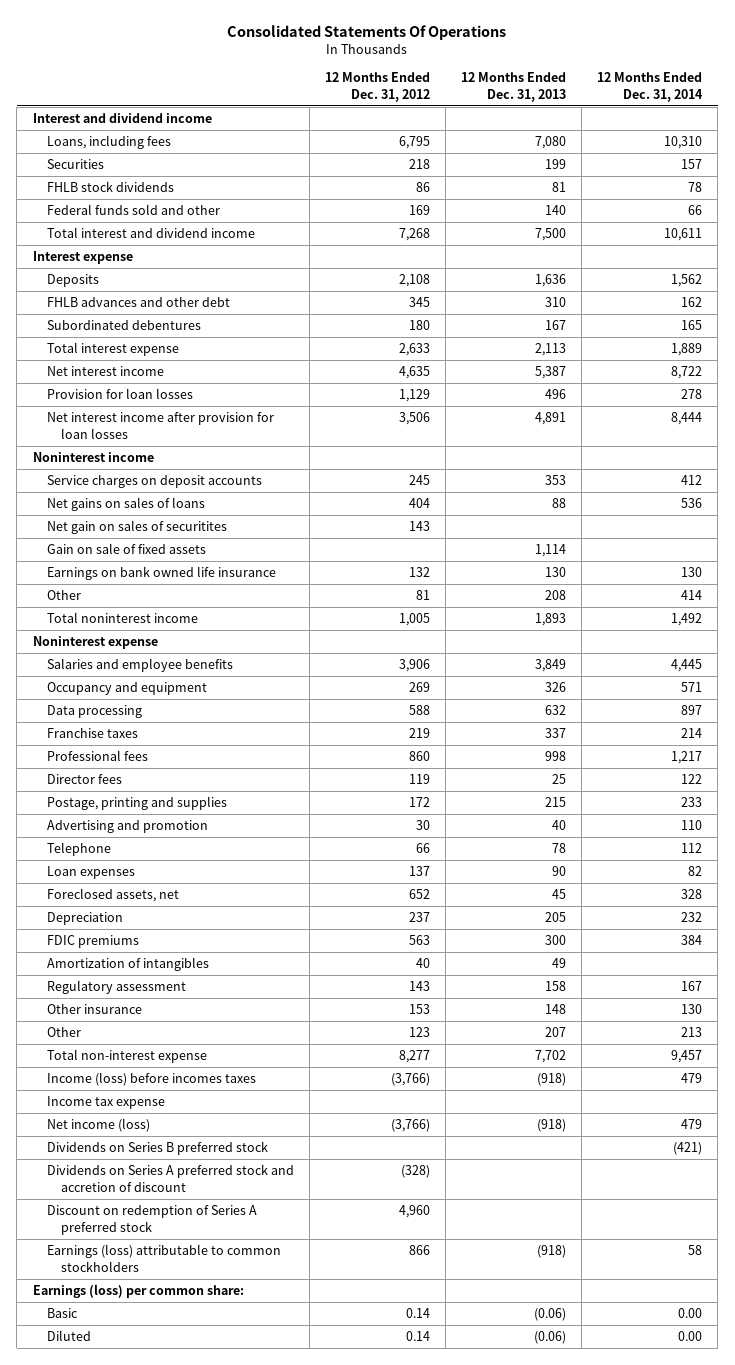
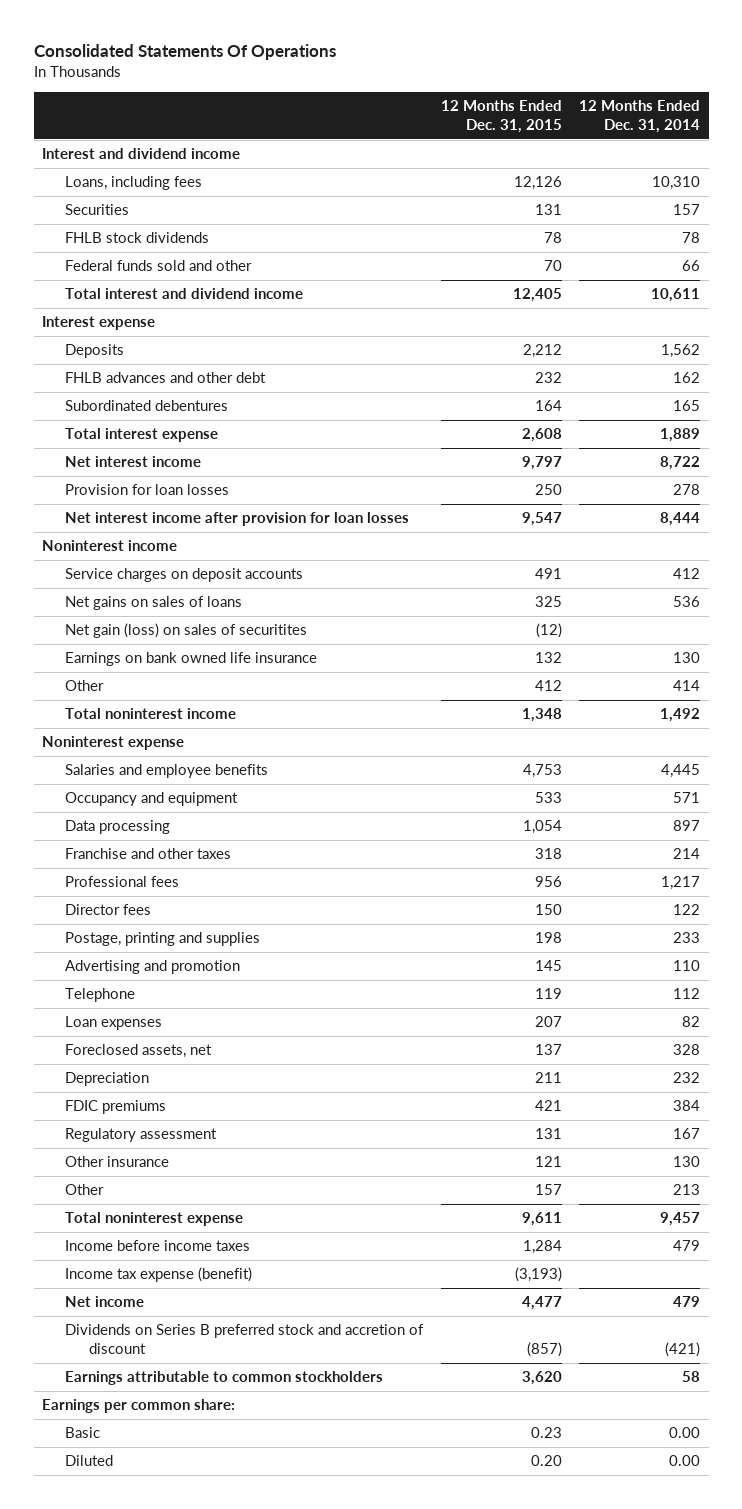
[325,72,431,102] 12 Months Ended Dec. 31, 2012 -> none
[461,72,567,102] 12 Months Ended Dec. 31, 2013 -> none
none -> [440,100,562,134] 12 Months Ended Dec. 31, 2015
[46,543,206,555] Gain on sale of fixed assets -> none
[46,520,227,535] Net gain on sales of securitites -> [65,623,308,639] Net gain (loss) on sales of securitites
[46,728,138,739] Franchise taxes -> [65,848,232,860] Franchise and other taxes
[46,957,209,972] Amortization of intangibles -> none
[46,1164,294,1192] Dividends on Series A preferred stock and accretion of discount -> none
[46,1205,257,1235] Discount on redemption of Series A preferred stock -> none
[46,1049,207,1064] Total non-interest expense -> [65,1212,244,1227] Total noninterest expense
[46,1072,256,1087] Income (loss) before incomes taxes -> [65,1240,251,1252] Income before income taxes
[46,1096,165,1110] Income tax expense -> [65,1267,253,1283] Income tax expense (benefit)
[46,1118,150,1133] Net income (loss) -> [65,1296,145,1308] Net income
[46,1141,268,1156] Dividends on Series B preferred stock -> [65,1324,425,1355] Dividends on Series B preferred stock and accretion of discount
[46,1244,281,1272] Earnings (loss) attributable to common stockholders -> [65,1371,384,1386] Earnings attributable to common stockholders
[32,1284,244,1299] Earnings (loss) per common share: -> [42,1399,236,1414] Earnings per common share:

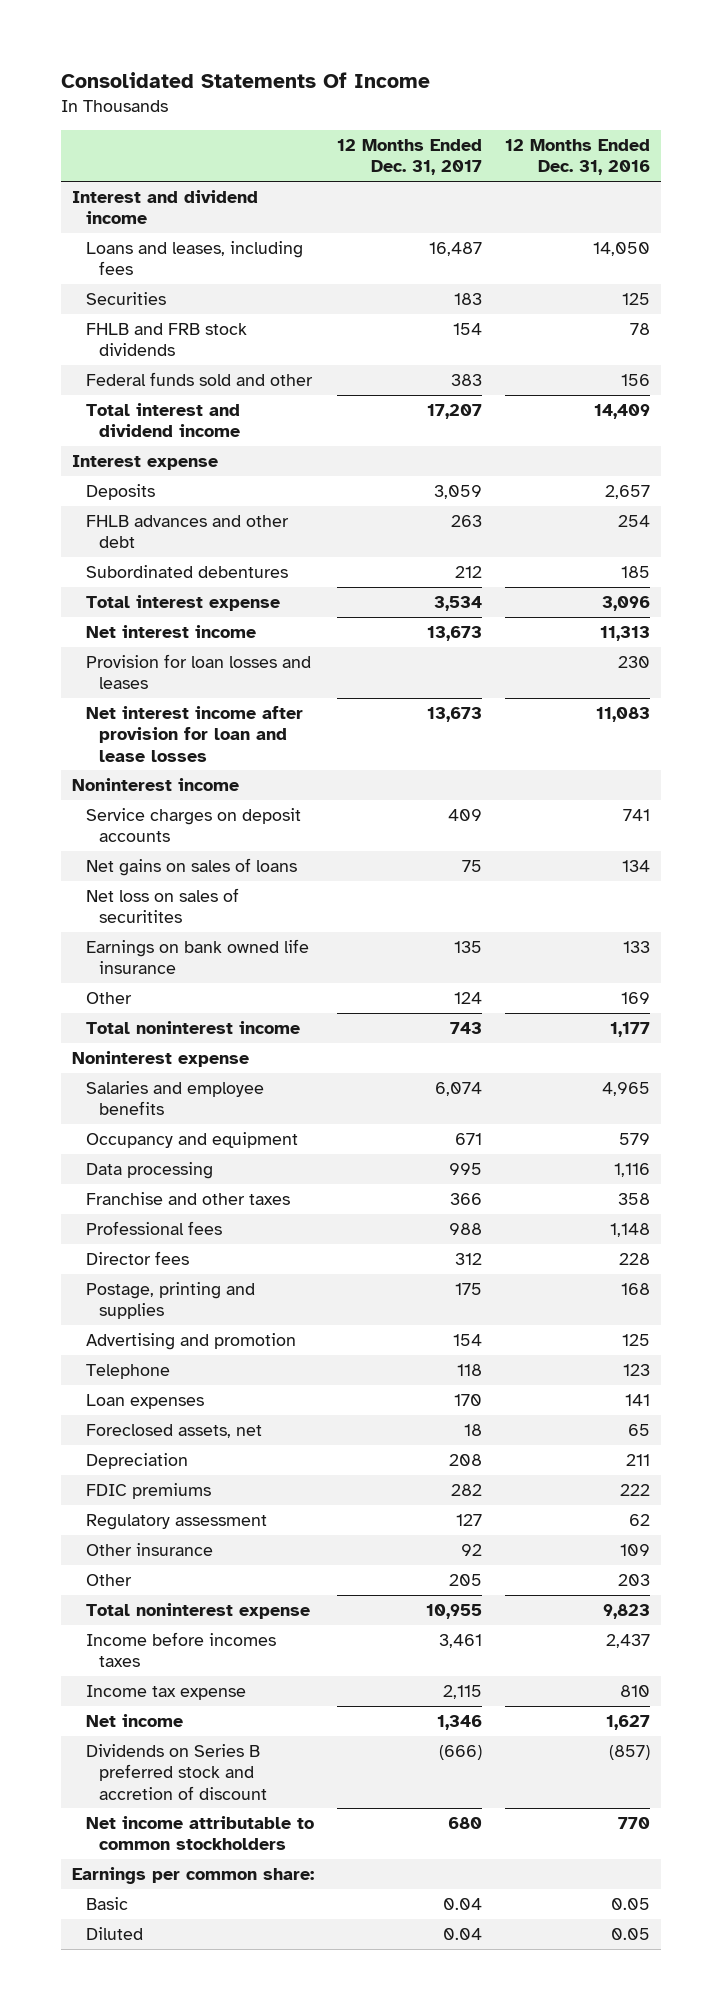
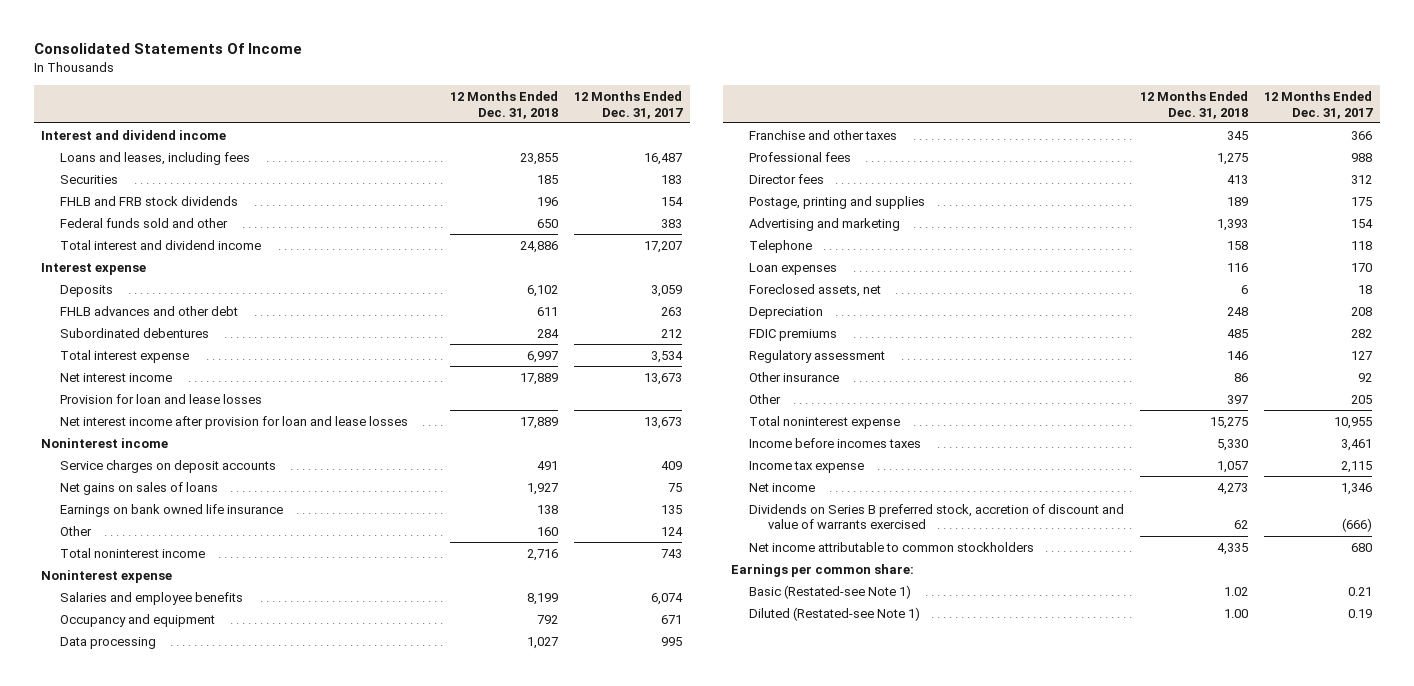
[504,139,650,176] 12 Months Ended Dec. 31, 2016 -> none
none -> [450,90,559,119] 12 Months Ended Dec. 31, 2018
[85,653,311,690] Provision for loan losses and leases -> [59,393,262,404] Provision for loan and lease losses
[85,887,239,924] Net loss on sales of securitites -> none
[85,1332,296,1350] Advertising and promotion -> [749,217,901,231] Advertising and marketing
[85,1743,267,1800] Dividends on Series B preferred stock and accretion of discount -> [749,503,1125,530] Dividends on Series B preferred stock, accretion of discount and value of warrants exercised
[85,1896,128,1910] Basic -> [749,584,912,599] Basic (Restated-see Note 1)
[443,1897,483,1910] 0.04 -> [1348,586,1373,596] 0.21
[85,1926,143,1940] Diluted -> [749,606,921,621] Diluted (Restated-see Note 1)
[443,1927,483,1940] 0.04 -> [1348,608,1373,618] 0.19

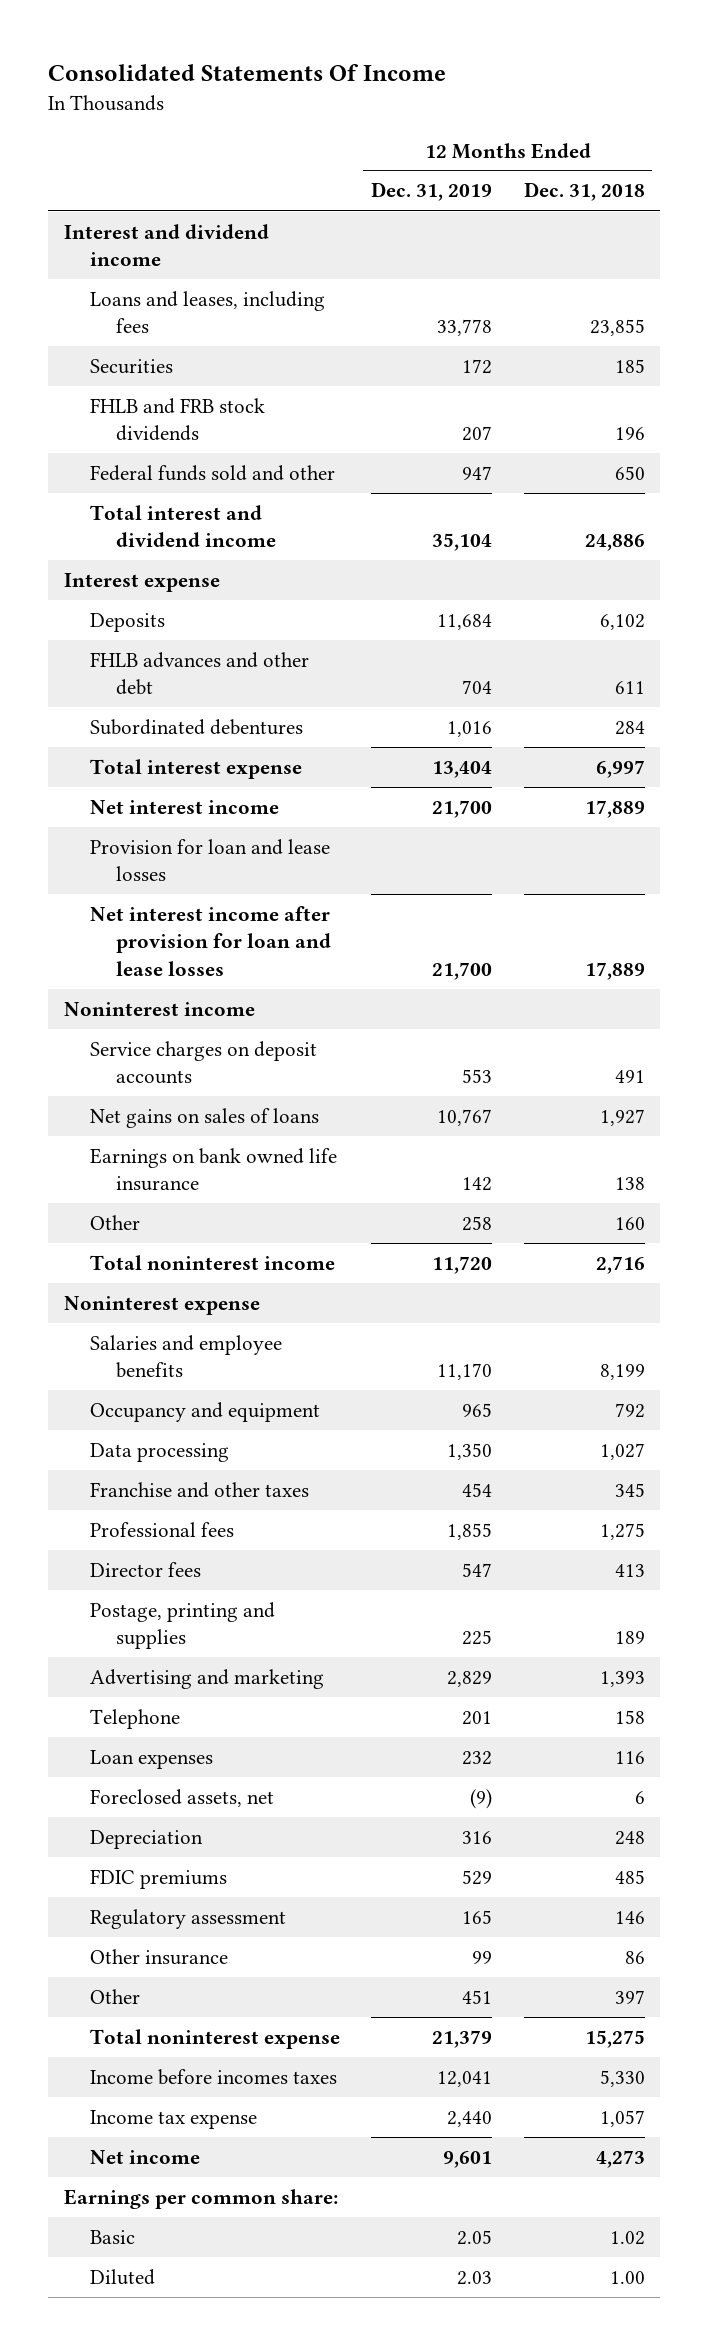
[574,90,684,119] 12 Months Ended Dec. 31, 2017 -> none
none -> [371,182,493,202] Dec. 31, 2019
[749,503,1125,530] Dividends on Series B preferred stock, accretion of discount and value of warrants exercised -> none
[749,541,1035,552] Net income attributable to common stockholders -> none
[749,584,912,599] Basic (Restated-see Note 1) -> [89,2229,135,2244] Basic
[749,606,921,621] Diluted (Restated-see Note 1) -> [89,2268,155,2285] Diluted

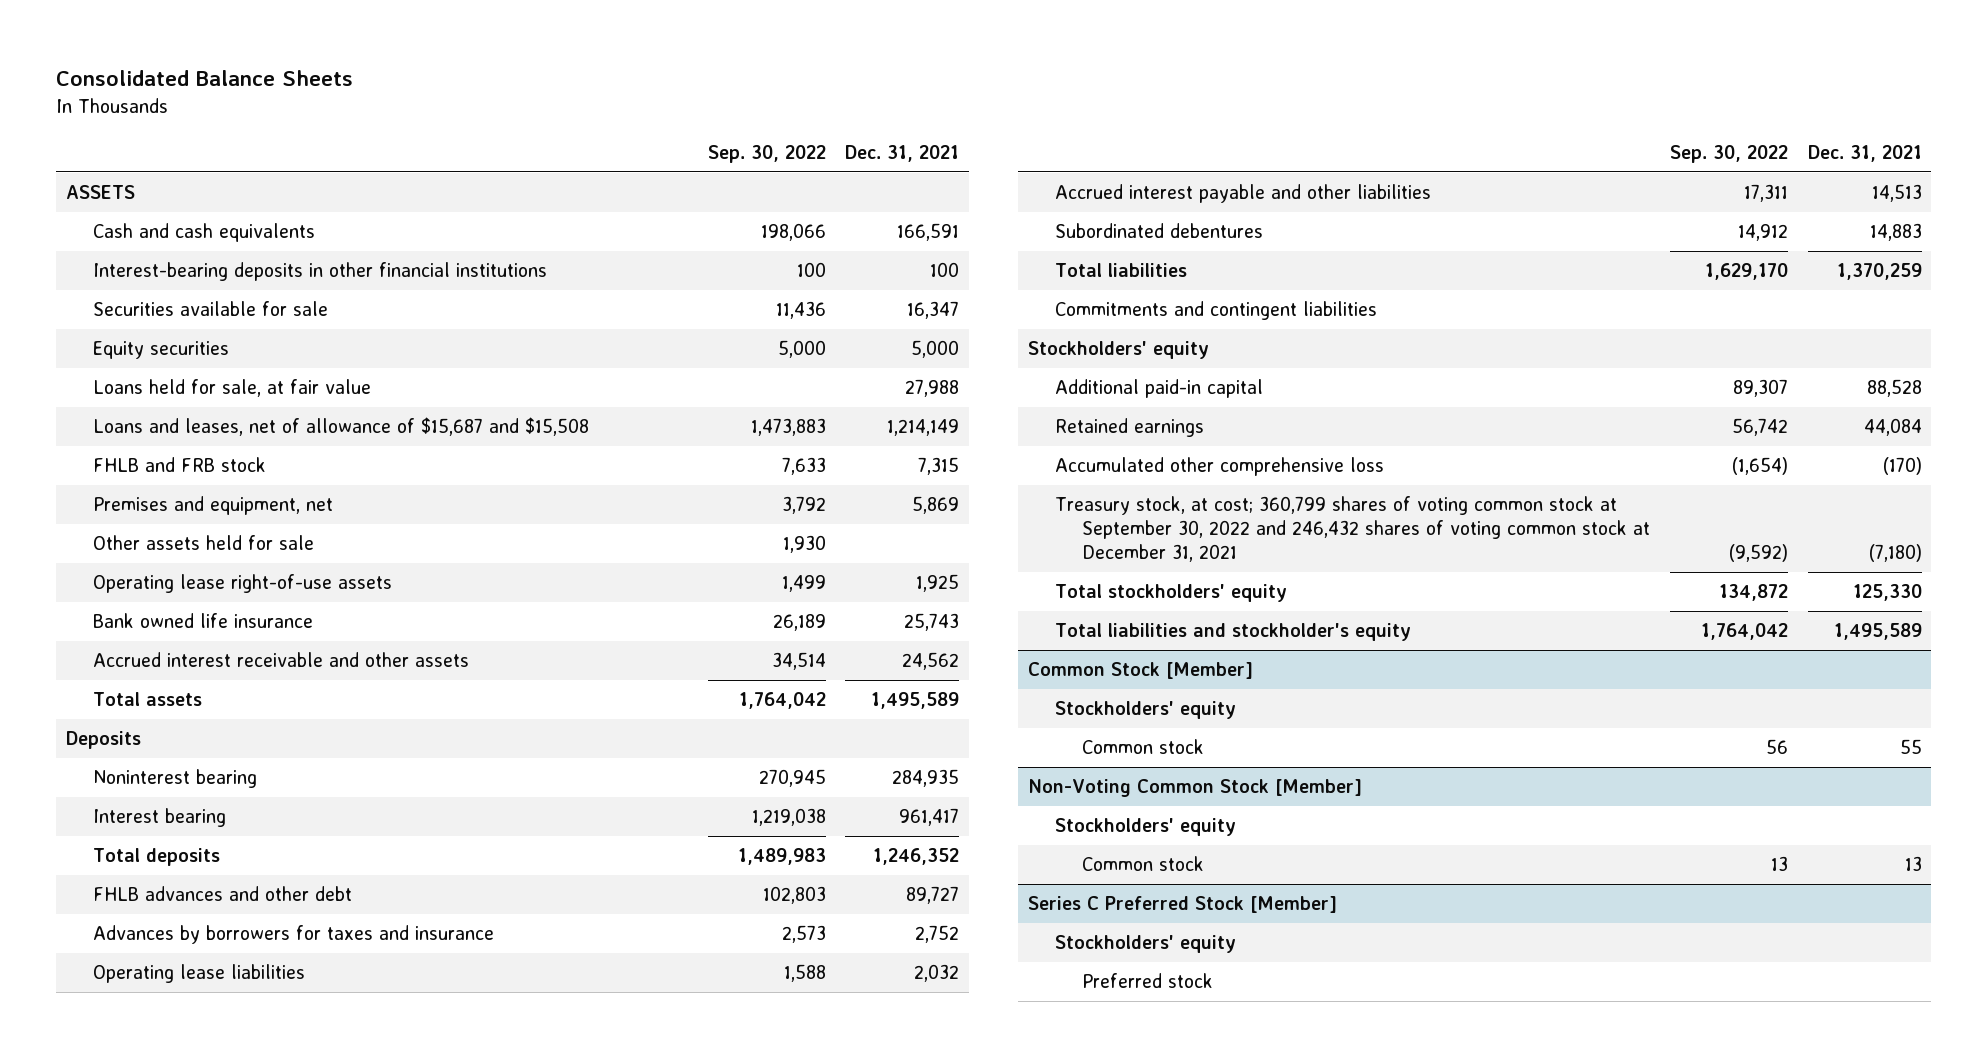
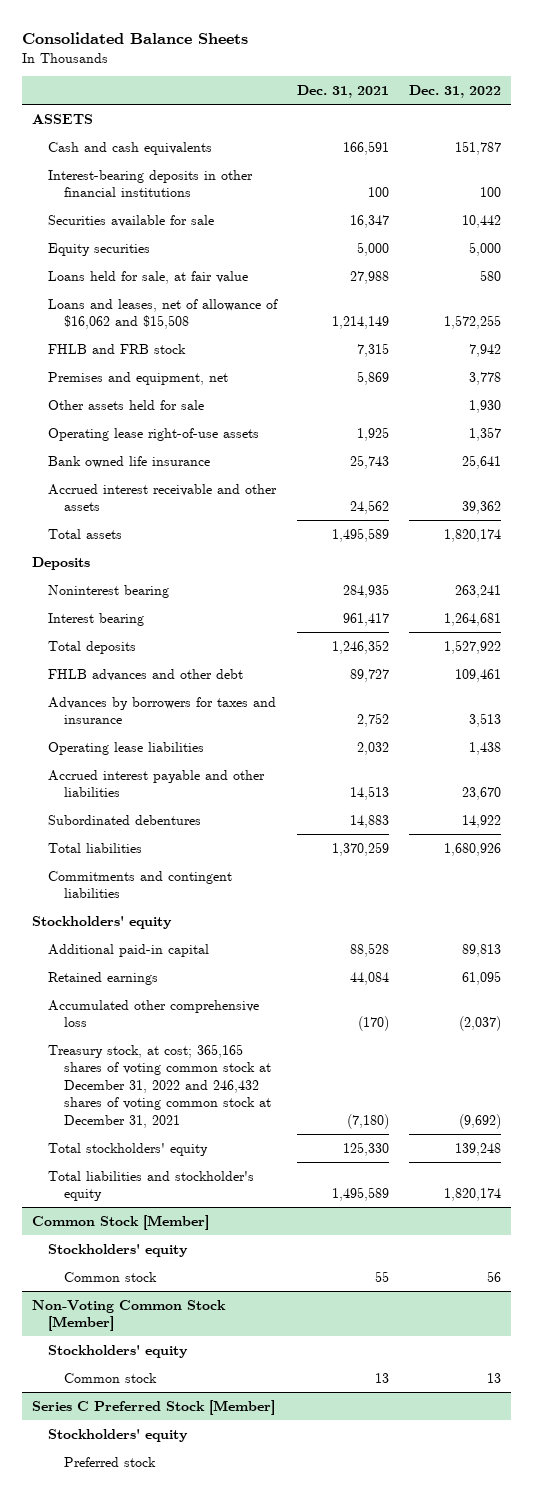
[707,144,826,163] Sep. 30, 2022 -> none
none -> [408,85,501,99] Dec. 31, 2022
[92,417,589,437] Loans and leases, net of allowance of $15,687 and $15,508 -> [48,298,279,330] Loans and leases, net of allowance of $16,062 and $15,508
[1055,496,1651,563] Treasury stock, at cost; 360,799 shares of voting common stock at September 30, 2022 and 246,432 shares of voting common stock at December 31, 2021 -> [48,1043,272,1128] Treasury stock, at cost; 365,165 shares of voting common stock at December 31, 2022 and 246,432 shares of voting common stock at December 31, 2021

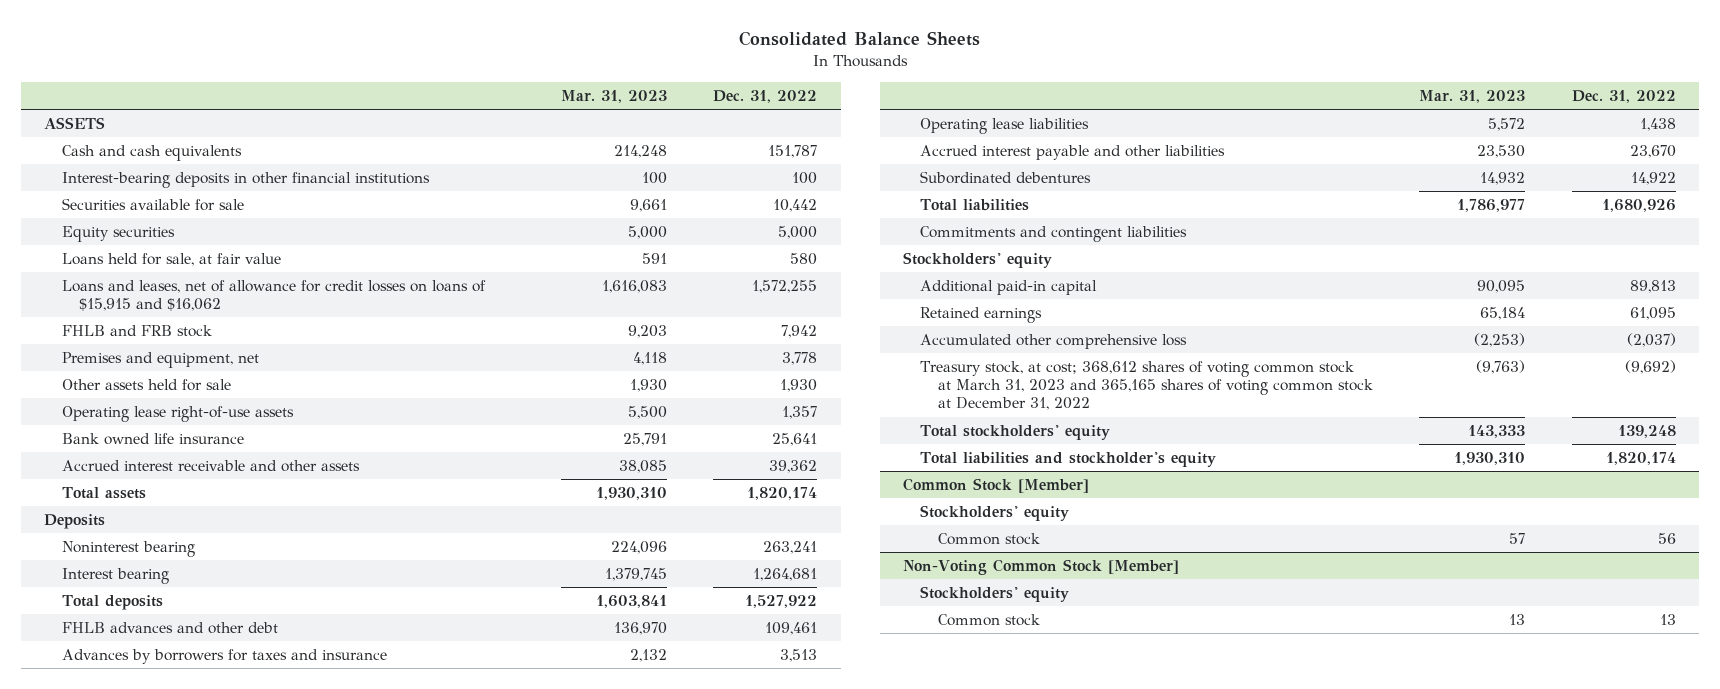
[297,85,390,99] Dec. 31, 2021 -> none
none -> [560,89,667,103] Mar. 31, 2023
[48,298,279,330] Loans and leases, net of allowance of $16,062 and $15,508 -> [61,279,486,312] Loans and leases, net of allowance for credit losses on loans of $15,915 and $16,062
[48,1043,272,1128] Treasury stock, at cost; 365,165 shares of voting common stock at December 31, 2022 and 246,432 shares of voting common stock at December 31, 2021 -> [920,360,1373,411] Treasury stock, at cost; 368,612 shares of voting common stock at March 31, 2023 and 365,165 shares of voting common stock at December 31, 2022
[32,1399,276,1415] Series C Preferred Stock [Member] -> none
[48,1428,189,1442] Stockholders' equity -> none
[64,1456,157,1467] Preferred stock -> none

